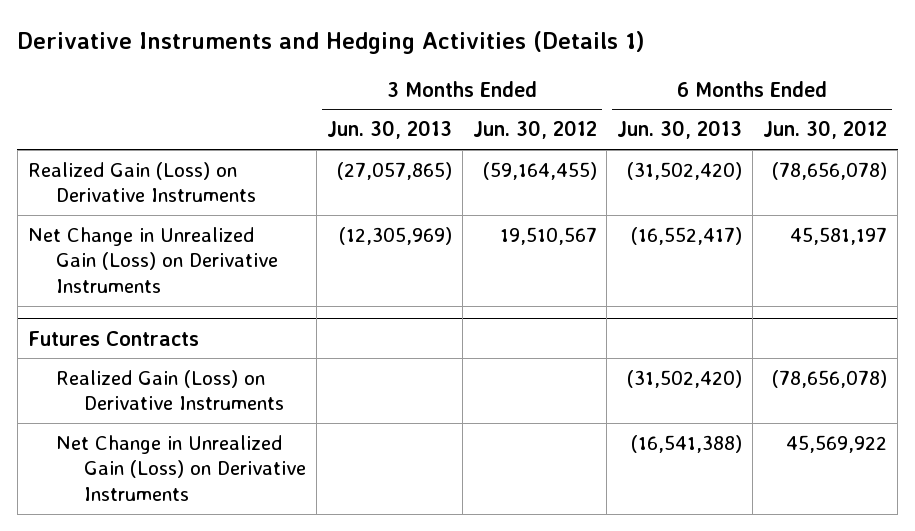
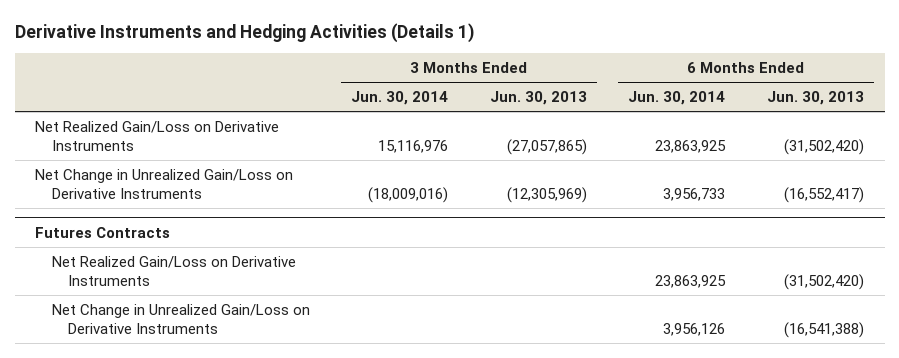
[472,120,597,140] Jun. 30, 2012 -> none
[763,120,888,140] Jun. 30, 2012 -> none
none -> [351,91,449,106] Jun. 30, 2014
none -> [628,91,726,106] Jun. 30, 2014
[27,161,256,203] Realized Gain (Loss) on Derivative Instruments -> [35,120,280,152] Net Realized Gain/Loss on Derivative Instruments
[27,226,278,293] Net Change in Unrealized Gain (Loss) on Derivative Instruments -> [35,168,294,200] Net Change in Unrealized Gain/Loss on Derivative Instruments
[55,369,285,411] Realized Gain (Loss) on Derivative Instruments -> [51,255,296,287] Net Realized Gain/Loss on Derivative Instruments
[55,434,307,501] Net Change in Unrealized Gain (Loss) on Derivative Instruments -> [51,303,310,335] Net Change in Unrealized Gain/Loss on Derivative Instruments

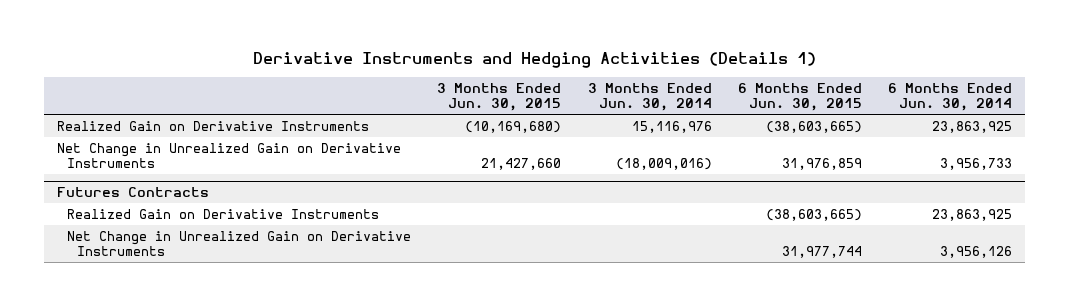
[489,91,587,106] Jun. 30, 2013 -> none
[766,91,864,106] Jun. 30, 2013 -> none
none -> [437,83,562,112] 3 Months Ended Jun. 30, 2015
none -> [737,83,862,112] 6 Months Ended Jun. 30, 2015
[35,120,280,152] Net Realized Gain/Loss on Derivative Instruments -> [56,120,369,131] Realized Gain on Derivative Instruments
[35,168,294,200] Net Change in Unrealized Gain/Loss on Derivative Instruments -> [56,142,401,169] Net Change in Unrealized Gain on Derivative Instruments
[51,255,296,287] Net Realized Gain/Loss on Derivative Instruments -> [66,208,379,219] Realized Gain on Derivative Instruments
[51,303,310,335] Net Change in Unrealized Gain/Loss on Derivative Instruments -> [66,230,411,257] Net Change in Unrealized Gain on Derivative Instruments

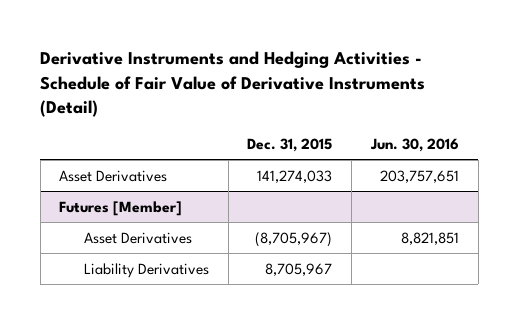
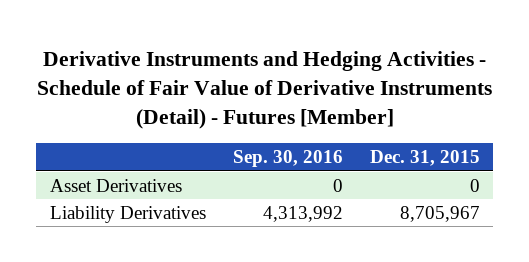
[40,51,426,117] Derivative Instruments and Hedging Activities - Schedule of Fair Value of Derivative Instruments (Detail) -> [36,50,492,130] Derivative Instruments and Hedging Activities - Schedule of Fair Value of Derivative Instruments (Detail) - Futures [Member]
[369,137,459,152] Jun. 30, 2016 -> none
none -> [232,150,343,168] Sep. 30, 2016
[59,200,183,216] Futures [Member] -> none
[83,231,192,244] Asset Derivatives -> none
[257,169,333,183] 141,274,033 -> [469,178,480,192] 0

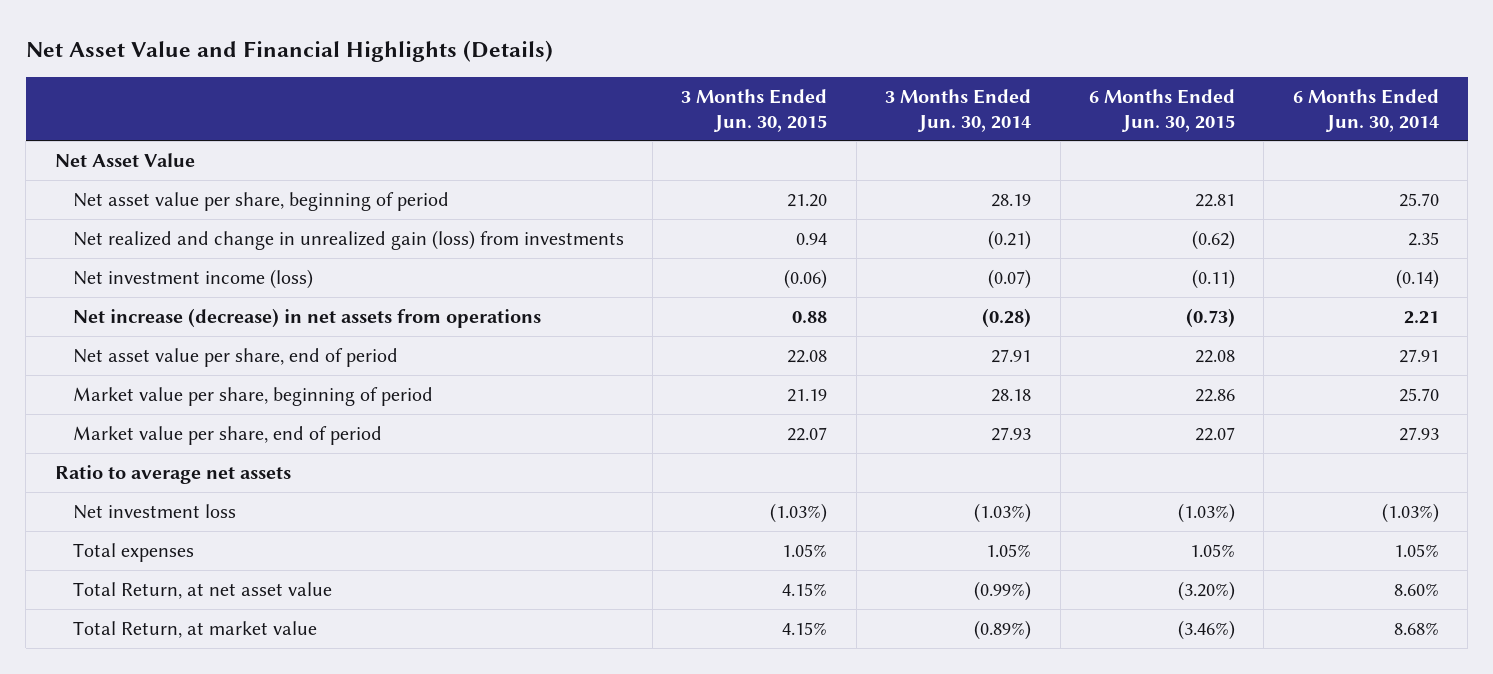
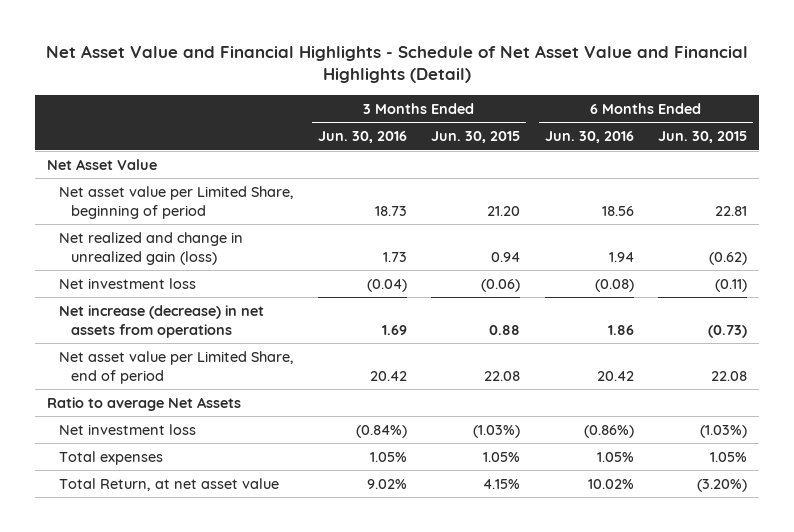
[25,40,553,63] Net Asset Value and Financial Highlights (Details) -> [45,44,748,84] Net Asset Value and Financial Highlights - Schedule of Net Asset Value and Financial Highlights (Detail)
[885,89,1032,132] 3 Months Ended Jun. 30, 2014 -> none
[1292,89,1439,132] 6 Months Ended Jun. 30, 2014 -> none
none -> [318,131,408,144] Jun. 30, 2016
none -> [544,131,634,144] Jun. 30, 2016
[72,191,449,211] Net asset value per share, beginning of period -> [59,185,295,219] Net asset value per Limited Share, beginning of period
[72,229,624,250] Net realized and change in unrealized gain (loss) from investments -> [59,231,244,265] Net realized and change in unrealized gain (loss)
[72,268,313,289] Net investment income (loss) -> [59,277,197,289] Net investment loss
[72,386,433,406] Market value per share, beginning of period -> none
[72,425,382,445] Market value per share, end of period -> none
[72,347,398,367] Net asset value per share, end of period -> [59,350,295,384] Net asset value per Limited Share, end of period
[54,464,291,484] Ratio to average net assets -> [47,396,242,411] Ratio to average Net Assets
[72,620,317,638] Total Return, at market value -> none

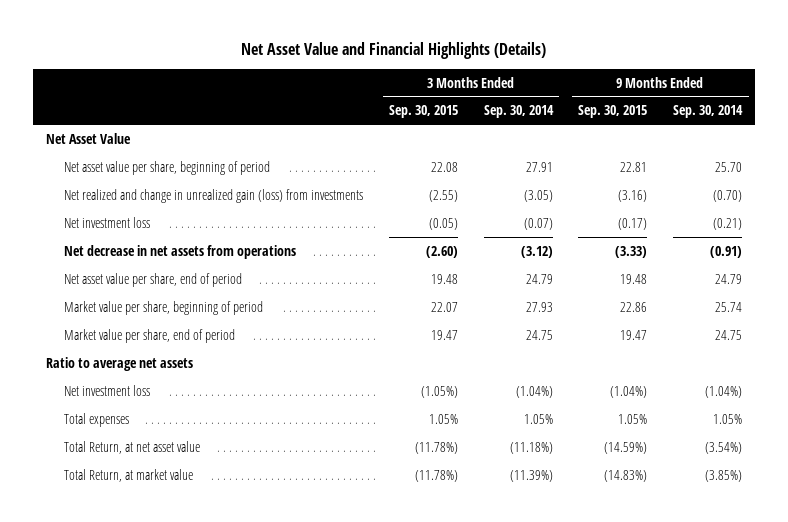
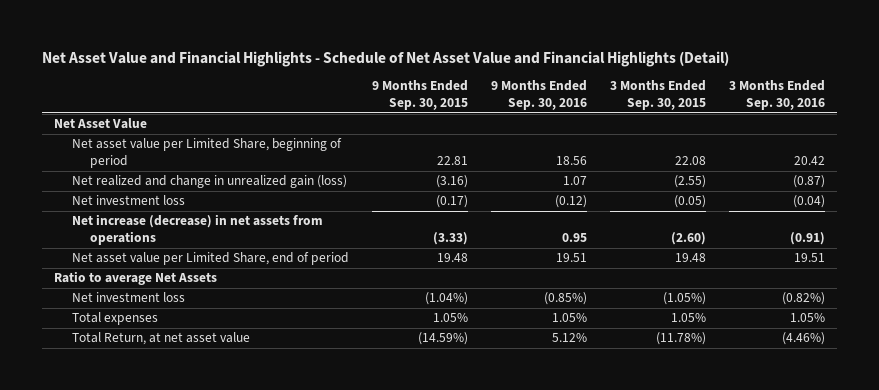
[241,41,547,59] Net Asset Value and Financial Highlights (Details) -> [41,50,729,67] Net Asset Value and Financial Highlights - Schedule of Net Asset Value and Financial Highlights (Detail)
[483,105,554,119] Sep. 30, 2014 -> none
[673,105,744,119] Sep. 30, 2014 -> none
none -> [491,80,588,111] 9 Months Ended Sep. 30, 2016
none -> [729,80,826,111] 3 Months Ended Sep. 30, 2016
[64,160,271,175] Net asset value per share, beginning of period -> [71,138,342,169] Net asset value per Limited Share, beginning of period
[64,188,364,203] Net realized and change in unrealized gain (loss) from investments -> [71,175,347,189] Net realized and change in unrealized gain (loss)
[64,300,264,315] Market value per share, beginning of period -> none
[64,328,236,343] Market value per share, end of period -> none
[64,244,297,259] Net decrease in net assets from operations -> [71,214,323,246] Net increase (decrease) in net assets from operations
[64,272,243,287] Net asset value per share, end of period -> [71,252,349,266] Net asset value per Limited Share, end of period
[46,356,194,371] Ratio to average net assets -> [53,271,217,286] Ratio to average Net Assets
[64,468,194,482] Total Return, at market value -> none

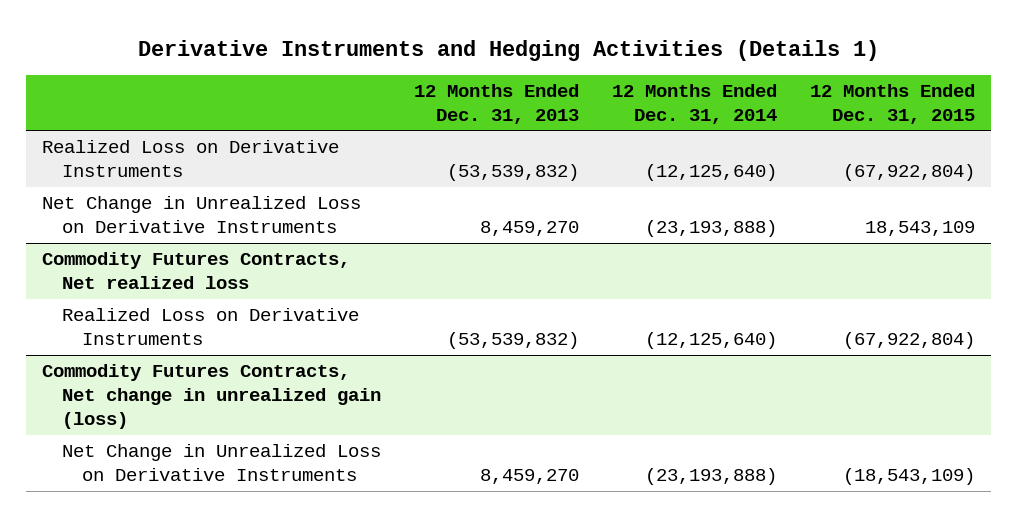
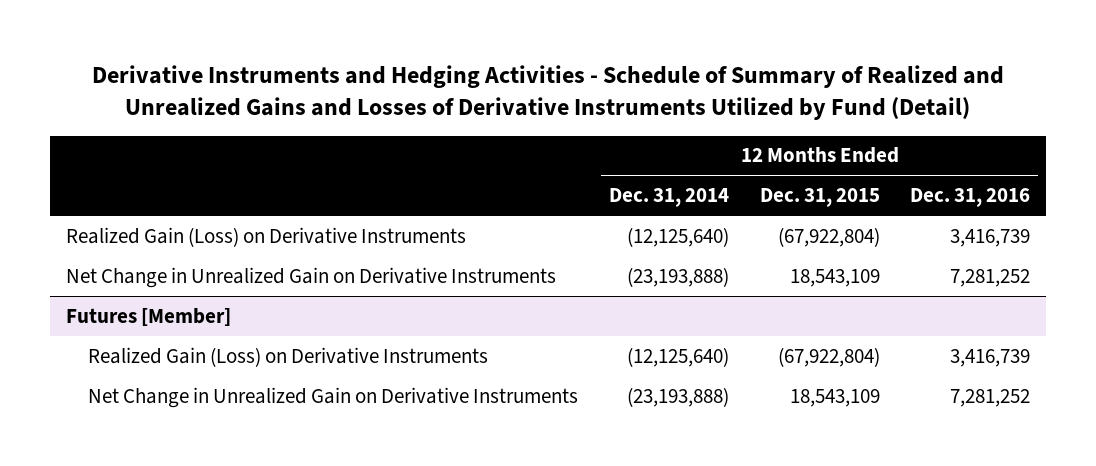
[137,39,879,61] Derivative Instruments and Hedging Activities (Details 1) -> [91,64,1004,120] Derivative Instruments and Hedging Activities - Schedule of Summary of Realized and Unrealized Gains and Losses of Derivative Instruments Utilized by Fund (Detail)
[413,83,579,124] 12 Months Ended Dec. 31, 2013 -> none
none -> [910,188,1031,208] Dec. 31, 2016
[42,252,351,290] Commodity Futures Contracts, Net realized loss -> none
[42,364,382,429] Commodity Futures Contracts, Net change in unrealized gain (loss) -> none
[42,140,340,178] Realized Loss on Derivative Instruments -> [65,226,466,247] Realized Gain (Loss) on Derivative Instruments
[42,196,362,234] Net Change in Unrealized Loss on Derivative Instruments -> [65,266,556,288] Net Change in Unrealized Gain on Derivative Instruments
none -> [65,307,231,326] Futures [Member]
[62,308,360,346] Realized Loss on Derivative Instruments -> [88,346,489,367] Realized Gain (Loss) on Derivative Instruments
[62,444,382,482] Net Change in Unrealized Loss on Derivative Instruments -> [88,386,579,408] Net Change in Unrealized Gain on Derivative Instruments
[842,468,975,486] (18,543,109) -> [789,388,880,407] 18,543,109

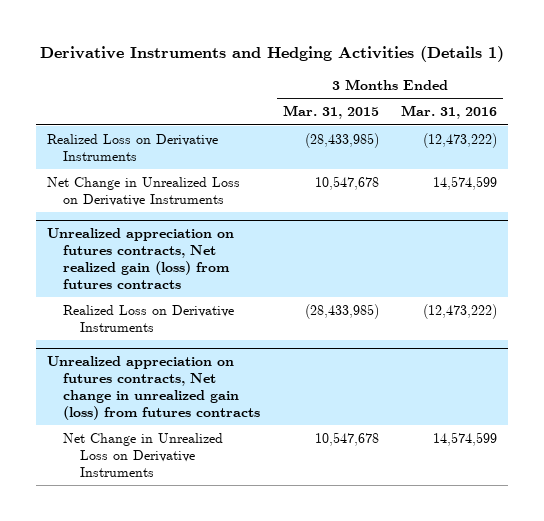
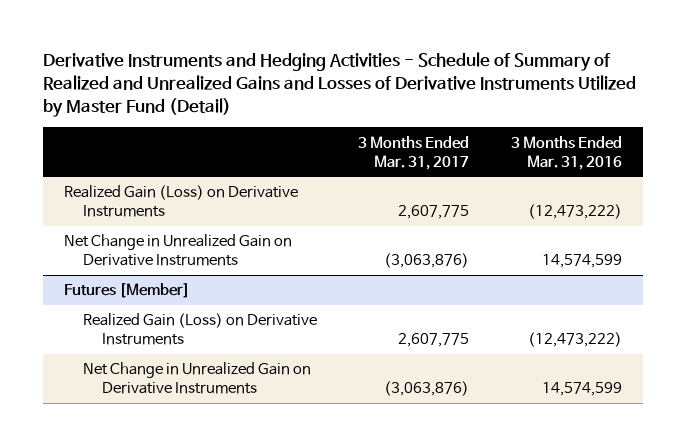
[40,46,505,63] Derivative Instruments and Hedging Activities (Details 1) -> [42,52,636,118] Derivative Instruments and Hedging Activities - Schedule of Summary of Realized and Unrealized Gains and Losses of Derivative Instruments Utilized by Master Fund (Detail)
[282,105,379,120] Mar. 31, 2015 -> none
none -> [358,135,470,170] 3 Months Ended Mar. 31, 2017
[47,228,235,290] Unrealized appreciation on futures contracts, Net realized gain (loss) from futures contracts -> none
[47,356,261,421] Unrealized appreciation on futures contracts, Net change in unrealized gain (loss) from futures contracts -> none
[47,133,219,161] Realized Loss on Derivative Instruments -> [63,185,298,218] Realized Gain (Loss) on Derivative Instruments
[47,176,241,206] Net Change in Unrealized Loss on Derivative Instruments -> [63,234,292,267] Net Change in Unrealized Gain on Derivative Instruments
none -> [63,283,190,299] Futures [Member]
[63,304,235,332] Realized Loss on Derivative Instruments -> [82,313,317,346] Realized Gain (Loss) on Derivative Instruments
[63,432,224,477] Net Change in Unrealized Loss on Derivative Instruments -> [82,362,311,395] Net Change in Unrealized Gain on Derivative Instruments

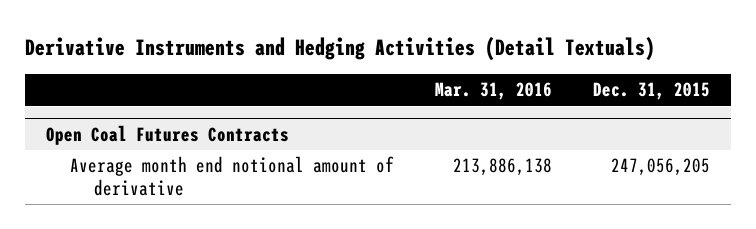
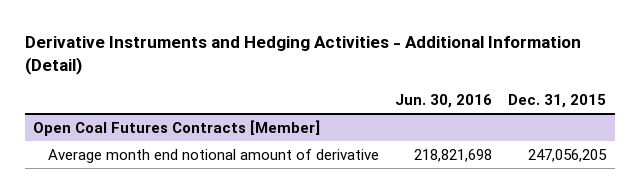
[25,36,656,61] Derivative Instruments and Hedging Activities (Detail Textuals) -> [25,36,582,76] Derivative Instruments and Hedging Activities - Additional Information (Detail)
[435,82,553,101] Mar. 31, 2016 -> none
none -> [395,93,493,108] Jun. 30, 2016
[46,124,290,145] Open Coal Futures Contracts -> [33,119,321,136] Open Coal Futures Contracts [Member]

